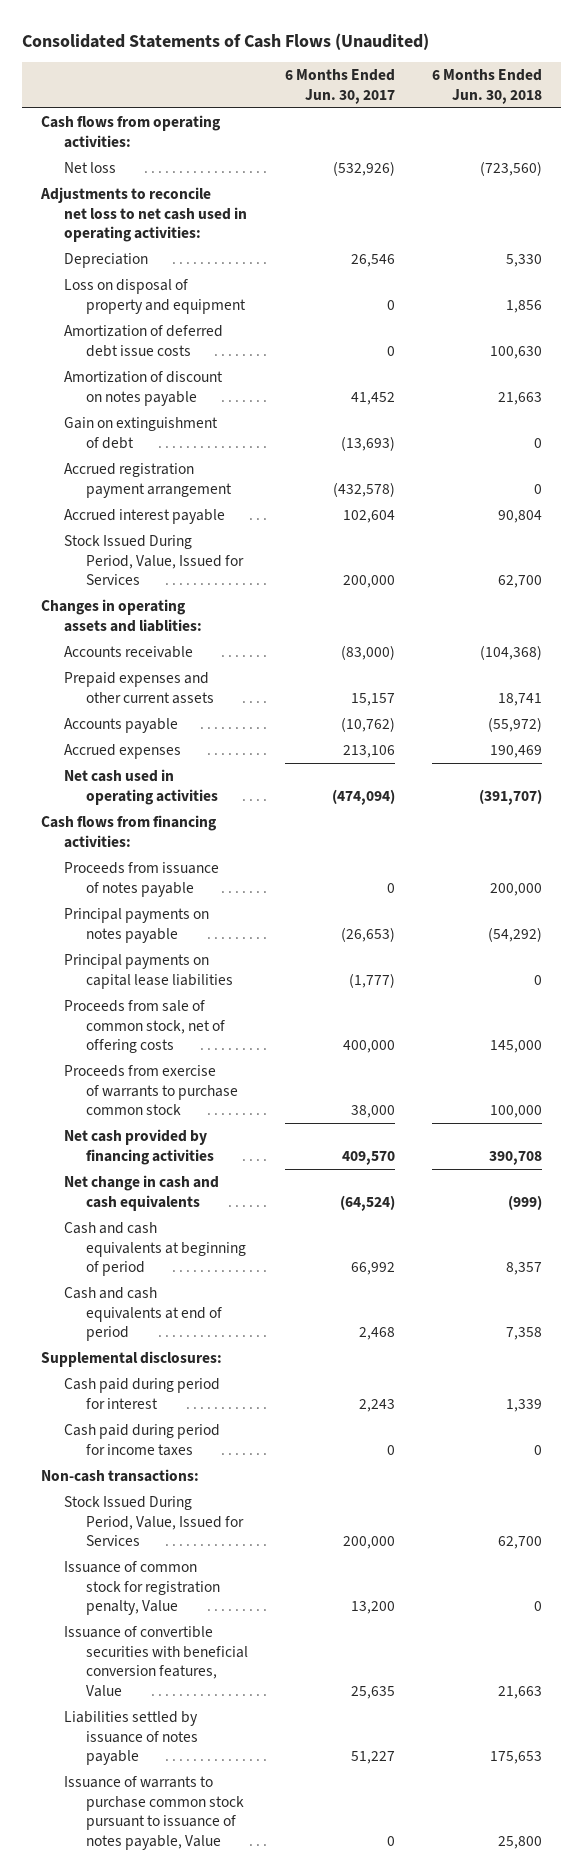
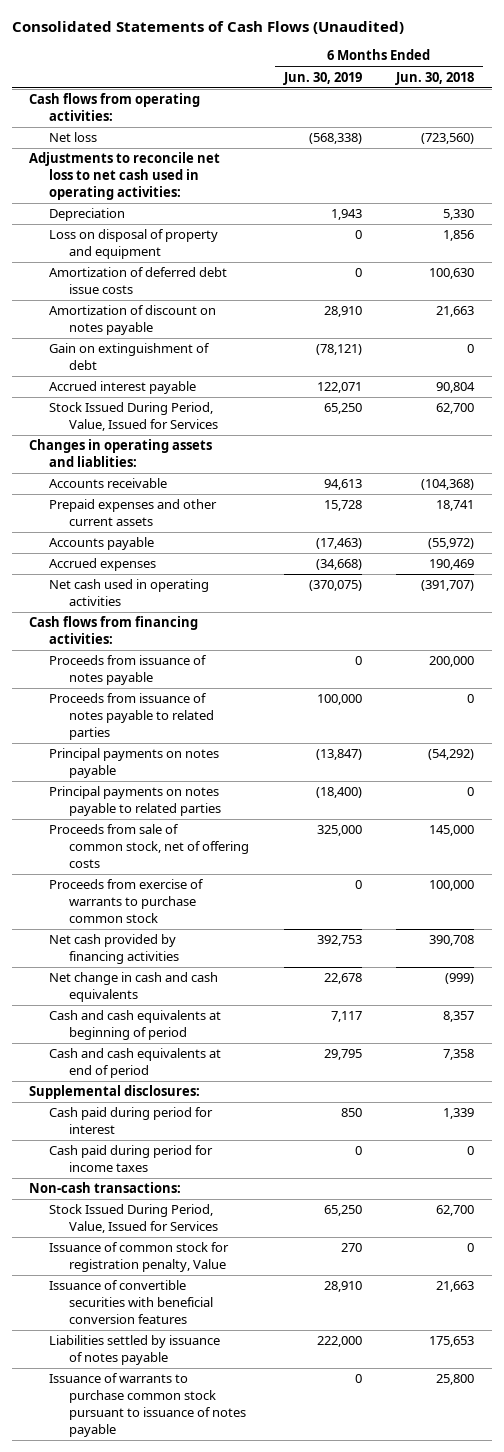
[285,69,396,104] 6 Months Ended Jun. 30, 2017 -> none
none -> [282,71,362,85] Jun. 30, 2019
[63,463,233,498] Accrued registration payment arrangement -> none
none -> [49,693,214,740] Proceeds from issuance of notes payable to related parties
[63,954,234,989] Principal payments on capital lease liabilities -> none
none -> [49,786,221,817] Principal payments on notes payable to related parties
[63,1626,249,1697] Issuance of convertible securities with beneficial conversion features, Value -> [49,1280,213,1324] Issuance of convertible securities with beneficial conversion features
[63,1776,245,1850] Issuance of warrants to purchase common stock pursuant to issuance of notes payable, Value -> [49,1373,246,1437] Issuance of warrants to purchase common stock pursuant to issuance of notes payable

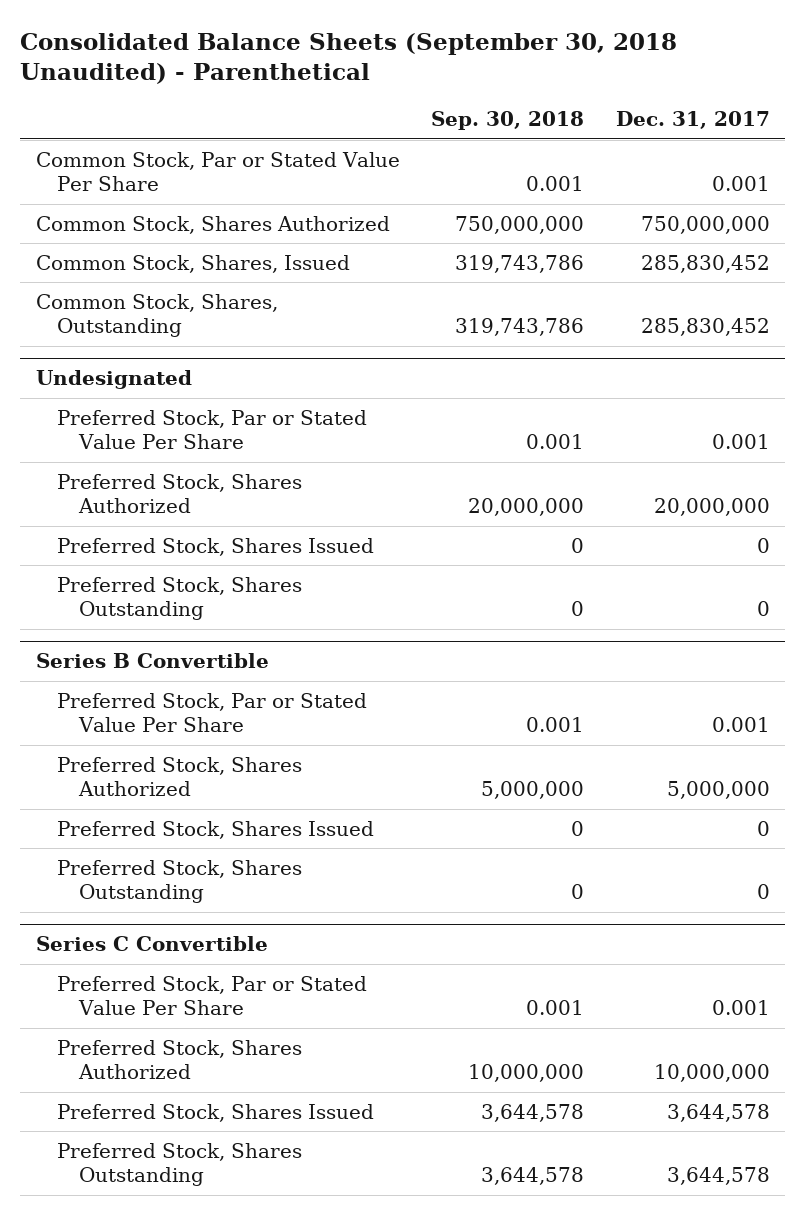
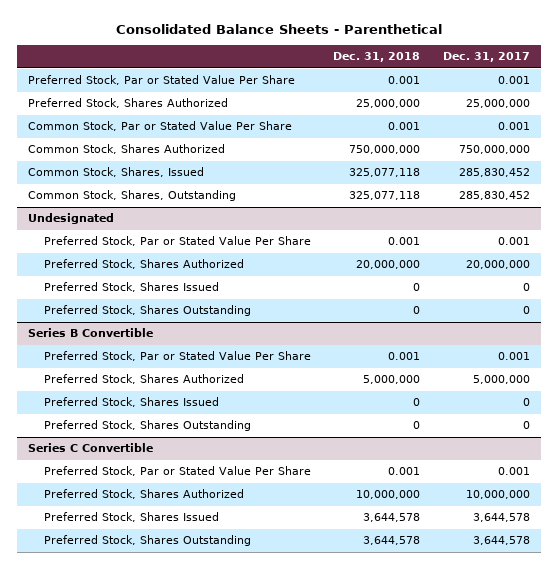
[19,32,677,84] Consolidated Balance Sheets (September 30, 2018 Unaudited) - Parenthetical -> [115,23,442,34] Consolidated Balance Sheets - Parenthetical
[431,111,585,131] Sep. 30, 2018 -> none
none -> [333,52,421,63] Dec. 31, 2018
none -> [27,75,295,86] Preferred Stock, Par or Stated Value Per Share
none -> [27,98,228,109] Preferred Stock, Shares Authorized

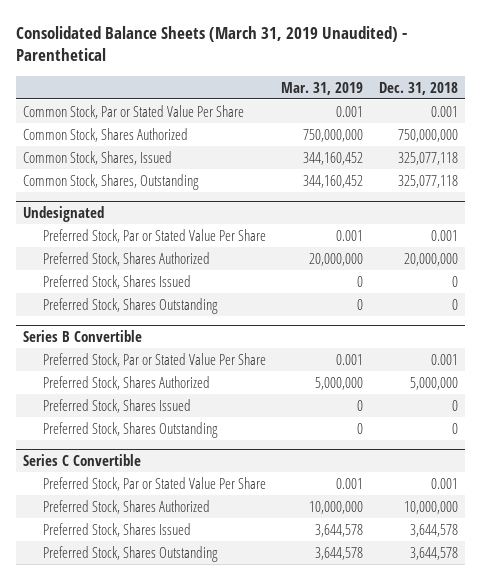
[115,23,442,34] Consolidated Balance Sheets - Parenthetical -> [15,25,407,62] Consolidated Balance Sheets (March 31, 2019 Unaudited) - Parenthetical
[442,52,530,63] Dec. 31, 2017 -> none
none -> [281,81,364,95] Mar. 31, 2019
[27,75,295,86] Preferred Stock, Par or Stated Value Per Share -> none
[27,98,228,109] Preferred Stock, Shares Authorized -> none

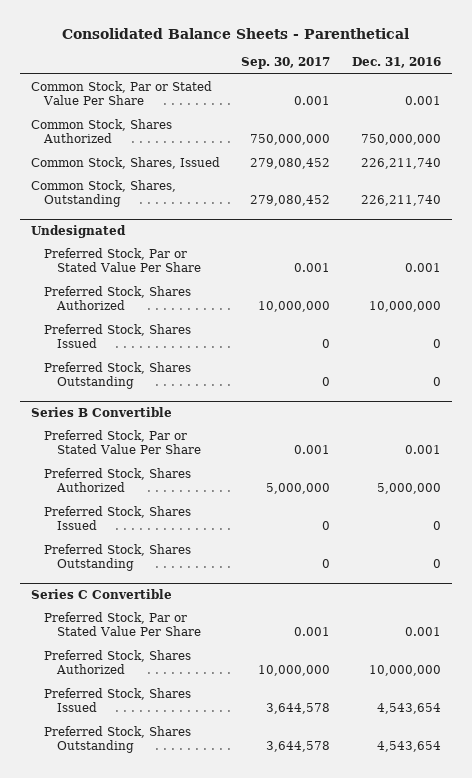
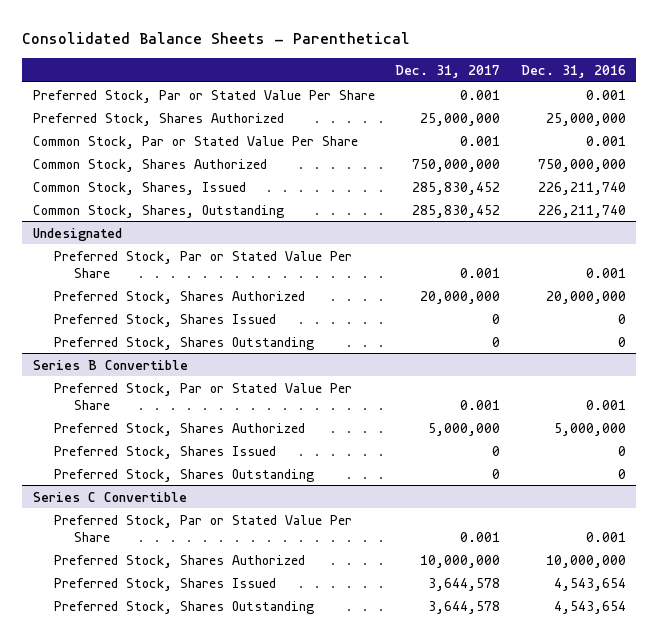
[241,57,331,70] Sep. 30, 2017 -> none
none -> [395,64,501,78] Dec. 31, 2017
none -> [32,89,375,103] Preferred Stock, Par or Stated Value Per Share
none -> [32,112,284,126] Preferred Stock, Shares Authorized
[368,301,441,313] 10,000,000 -> [545,290,626,304] 20,000,000

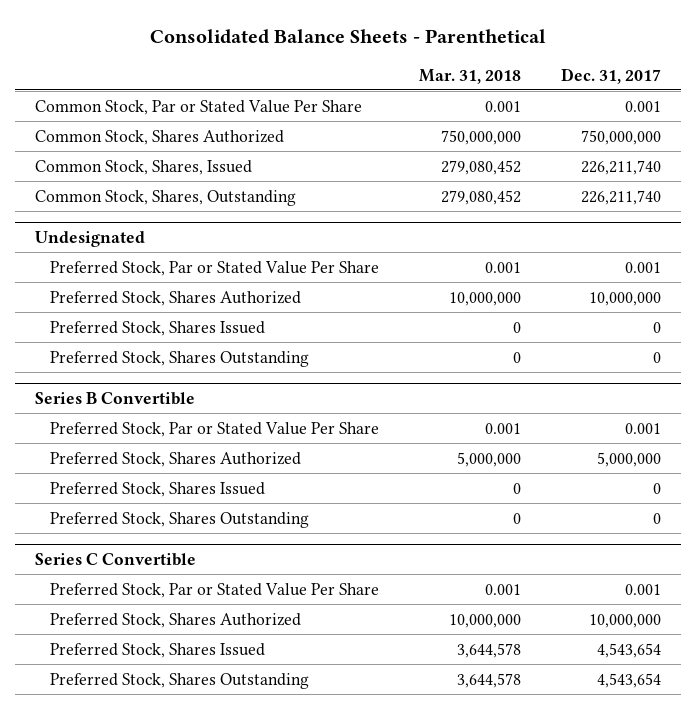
[520,64,626,78] Dec. 31, 2016 -> none
none -> [419,68,522,84] Mar. 31, 2018
[32,89,375,103] Preferred Stock, Par or Stated Value Per Share -> none
[32,112,284,126] Preferred Stock, Shares Authorized -> none
[412,181,501,195] 285,830,452 -> [581,159,662,175] 226,211,740
[412,204,501,218] 285,830,452 -> [581,189,662,205] 226,211,740
[420,290,501,304] 20,000,000 -> [589,291,662,306] 10,000,000
[428,577,501,591] 3,644,578 -> [597,642,662,658] 4,543,654
[428,600,501,614] 3,644,578 -> [597,672,662,688] 4,543,654

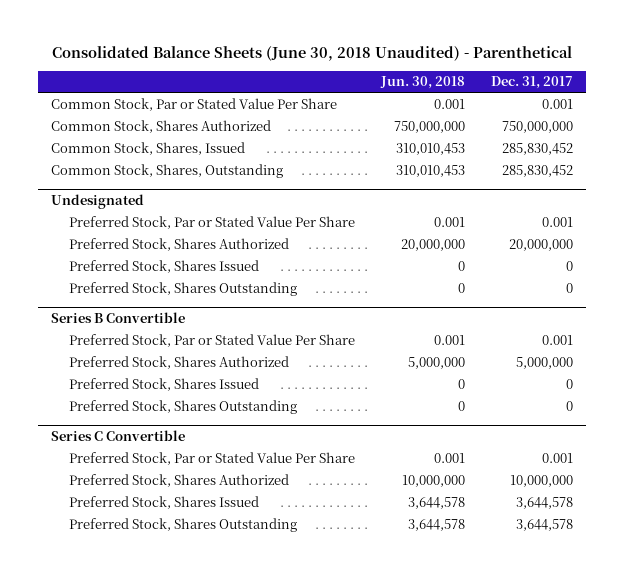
[150,28,547,44] Consolidated Balance Sheets - Parenthetical -> [52,46,573,62] Consolidated Balance Sheets (June 30, 2018 Unaudited) - Parenthetical
[419,68,522,84] Mar. 31, 2018 -> none
none -> [380,76,466,90] Jun. 30, 2018
[581,159,662,175] 226,211,740 -> [502,143,574,156] 285,830,452
[581,189,662,205] 226,211,740 -> [502,165,574,178] 285,830,452
[589,291,662,306] 10,000,000 -> [509,239,574,252] 20,000,000
[597,642,662,658] 4,543,654 -> [516,497,574,510] 3,644,578
[597,672,662,688] 4,543,654 -> [516,519,574,532] 3,644,578

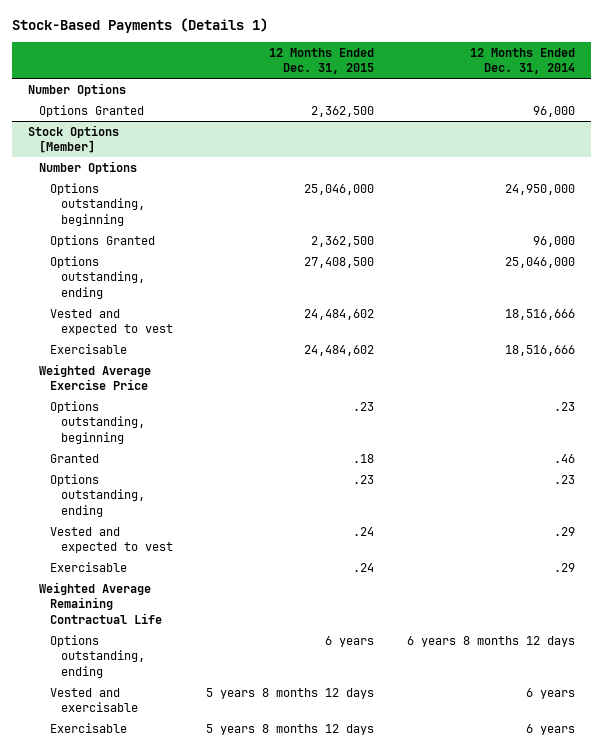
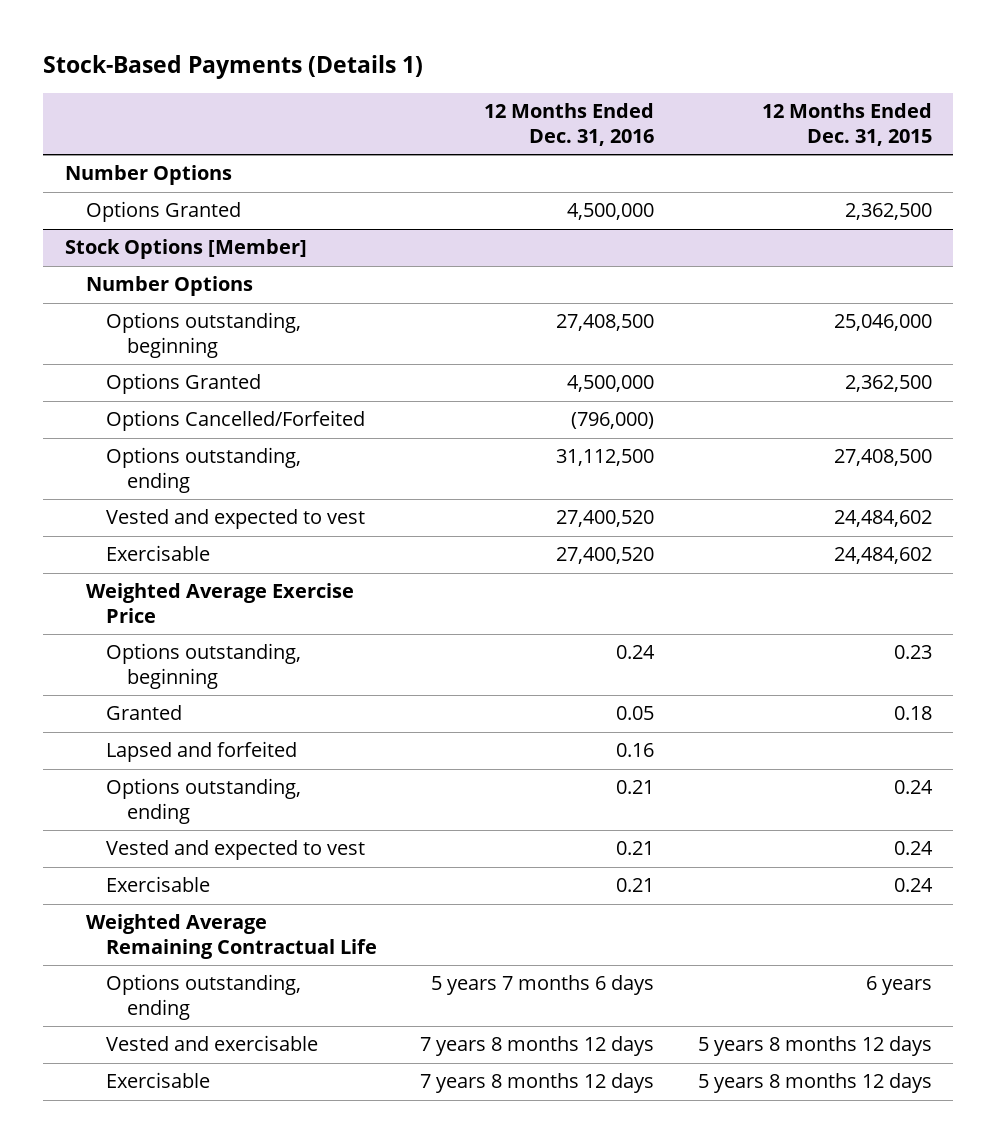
[469,47,575,74] 12 Months Ended Dec. 31, 2014 -> none
none -> [484,103,655,146] 12 Months Ended Dec. 31, 2016
none -> [106,410,366,432] Options Cancelled/Forfeited
[352,401,374,411] .23 -> [893,645,932,660] 0.23
[352,453,374,463] .18 -> [893,706,932,721] 0.18
none -> [106,741,298,763] Lapsed and forfeited
[352,474,374,484] .23 -> [893,780,933,795] 0.24
[352,526,374,536] .24 -> [893,841,933,856] 0.24
[352,562,374,572] .24 -> [893,878,933,893] 0.24

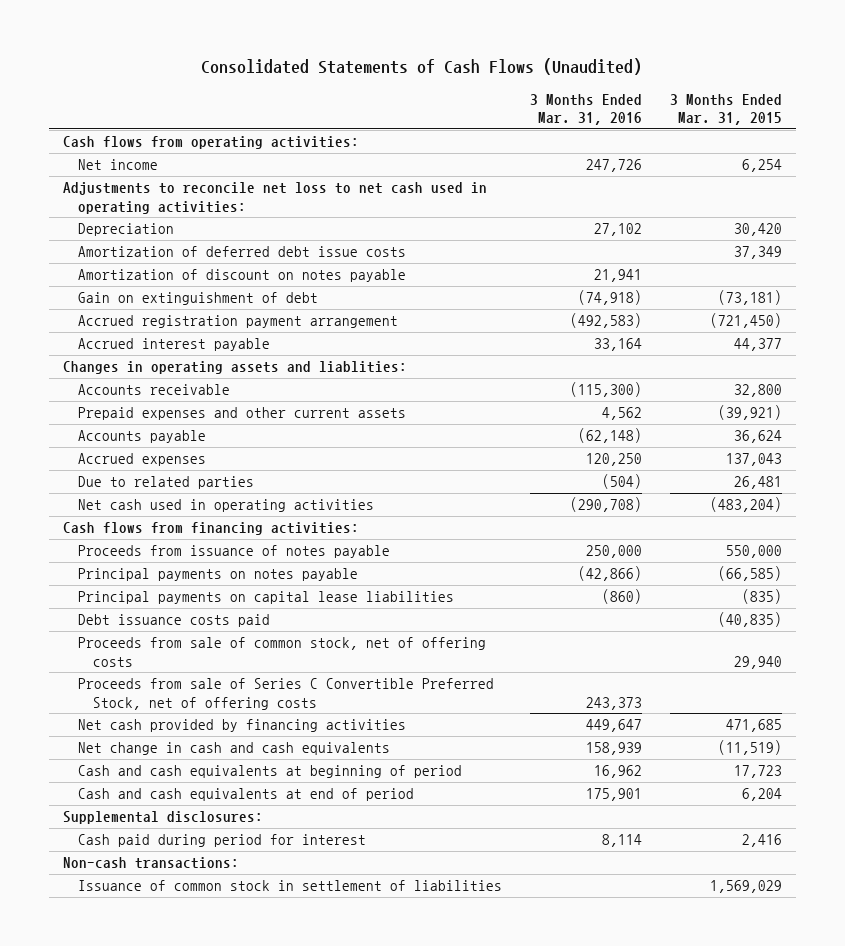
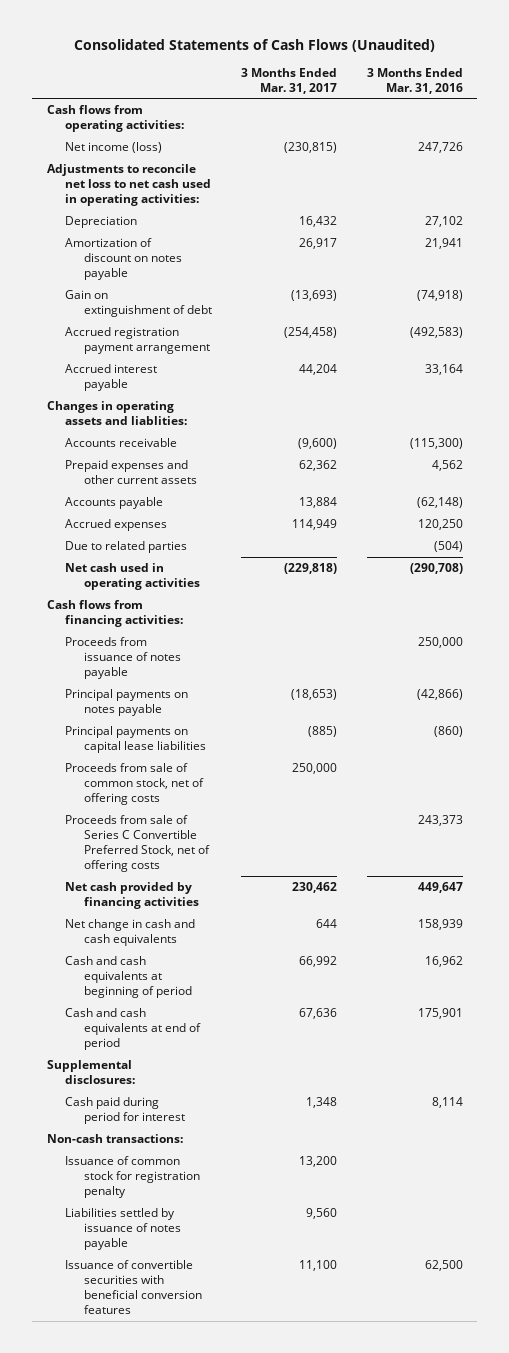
[670,93,783,125] 3 Months Ended Mar. 31, 2015 -> none
none -> [241,67,338,94] 3 Months Ended Mar. 31, 2017
[77,159,158,171] Net income -> [65,141,163,153] Net income (loss)
[77,246,406,258] Amortization of deferred debt issue costs -> none
[77,614,270,628] Debt issuance costs paid -> none
[77,880,502,892] Issuance of common stock in settlement of liabilities -> none
none -> [65,1155,201,1199] Issuance of common stock for registration penalty
none -> [65,1207,182,1251] Liabilities settled by issuance of notes payable
none -> [65,1259,203,1315] Issuance of convertible securities with beneficial conversion features

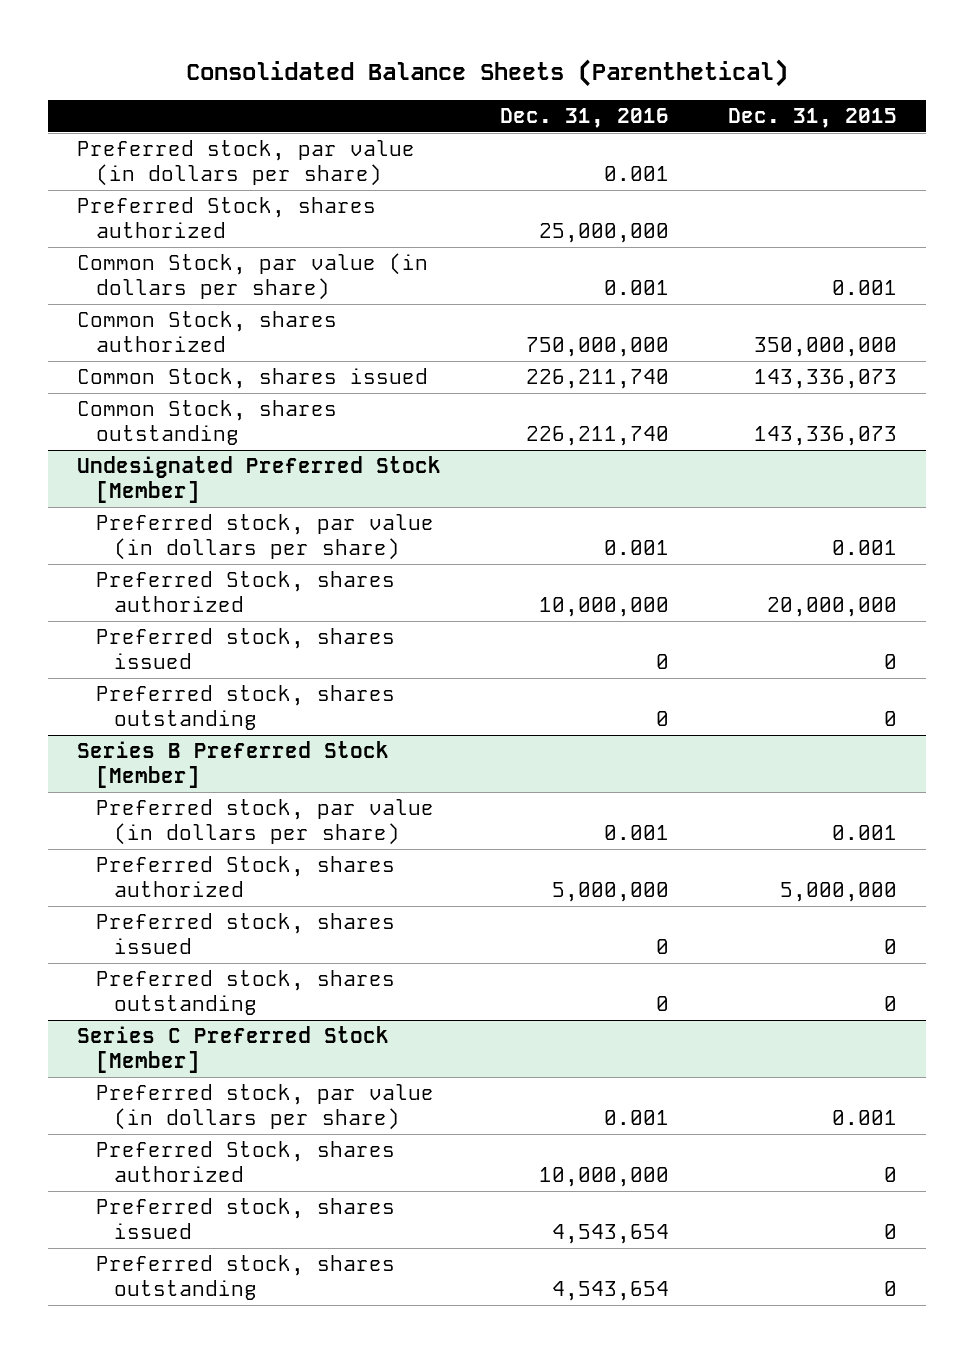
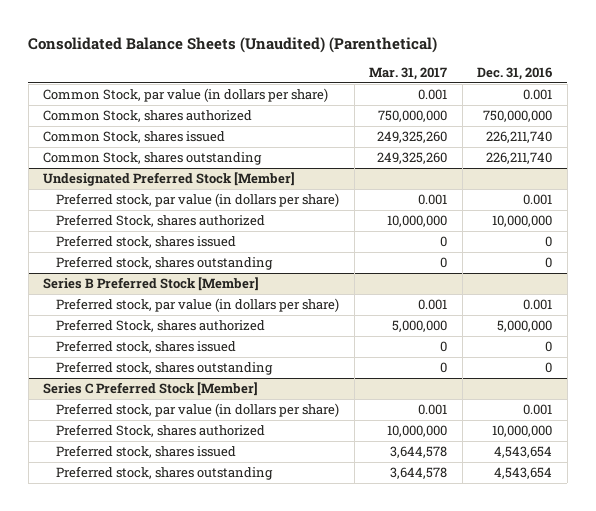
[186,58,789,87] Consolidated Balance Sheets (Parenthetical) -> [28,36,438,53] Consolidated Balance Sheets (Unaudited) (Parenthetical)
[727,108,897,129] Dec. 31, 2015 -> none
none -> [369,67,448,81] Mar. 31, 2017
[77,140,416,187] Preferred stock, par value (in dollars per share) -> none
[77,197,377,239] Preferred Stock, shares authorized -> none

